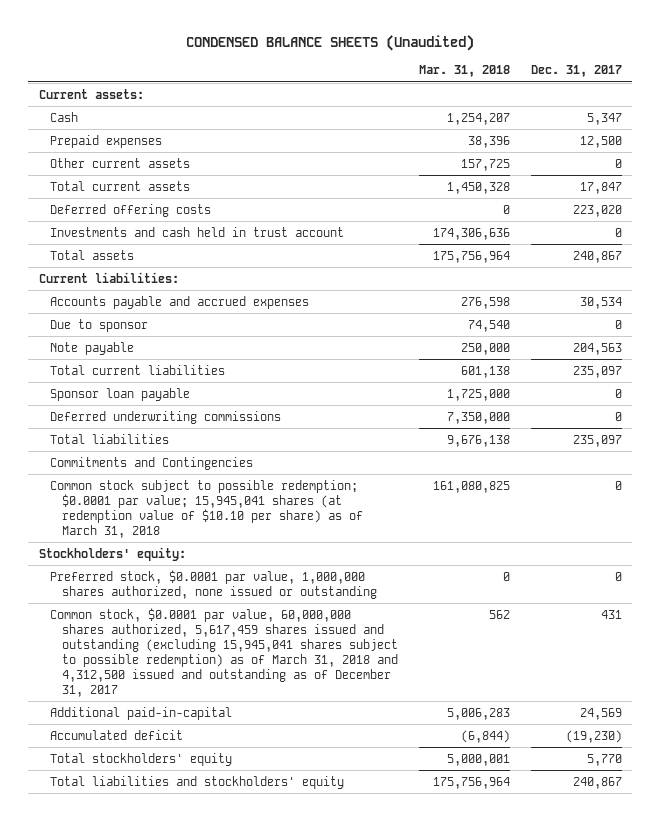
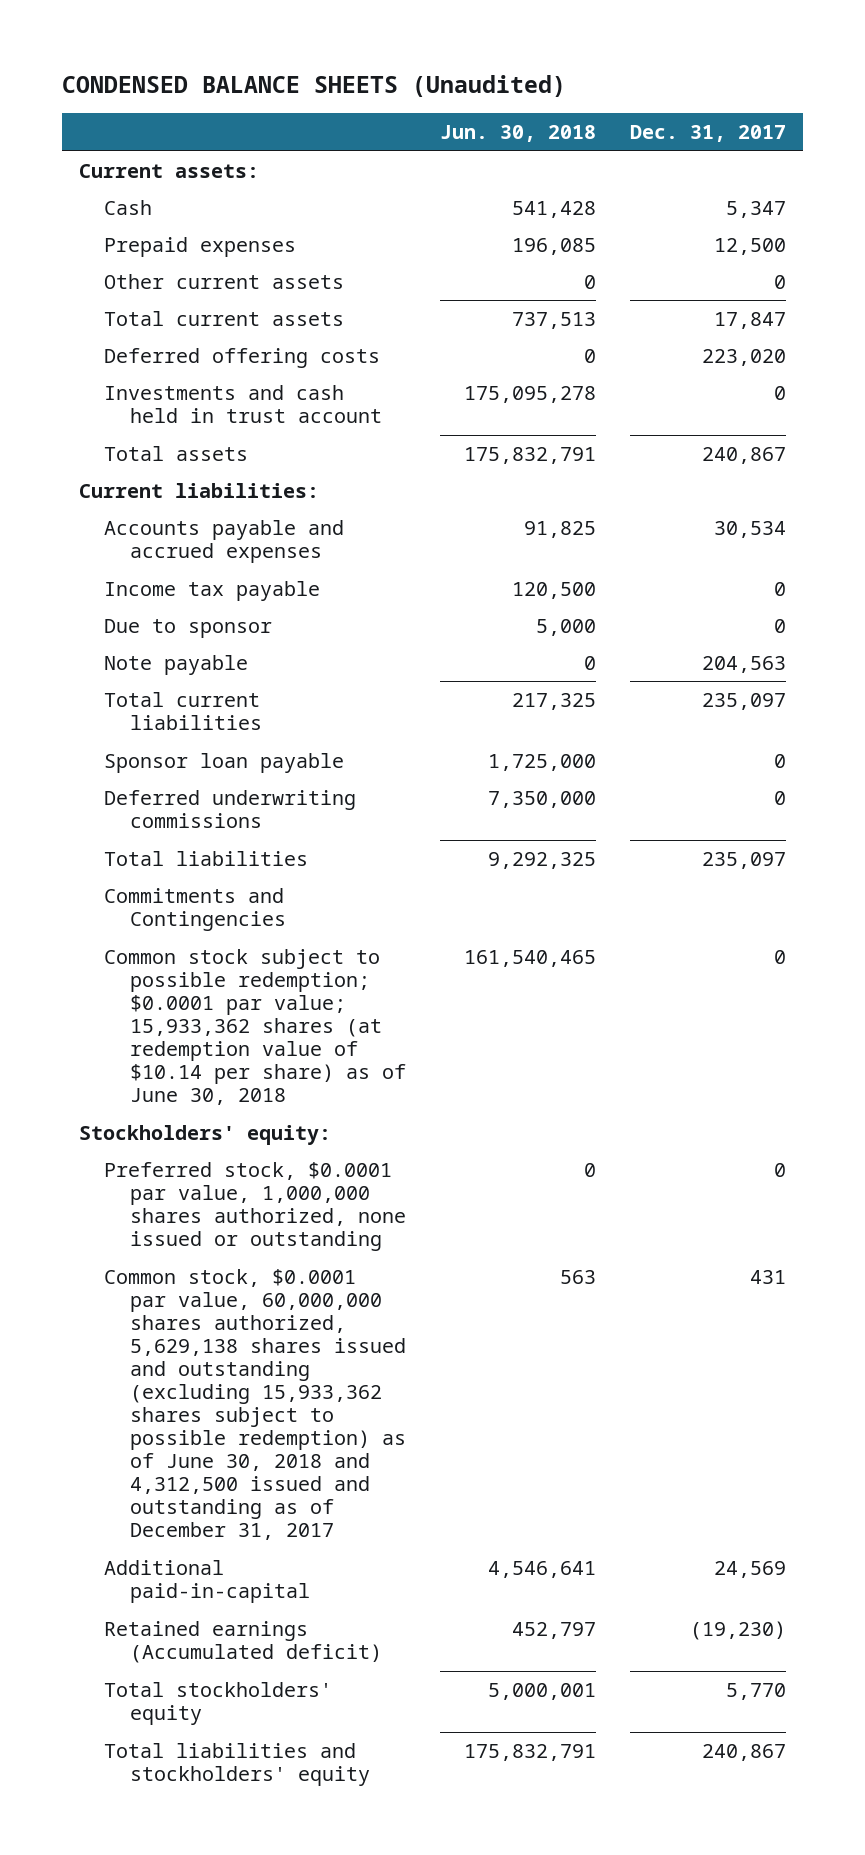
[418,65,510,78] Mar. 31, 2018 -> none
none -> [439,125,596,143] Jun. 30, 2018
none -> [104,580,321,601] Income tax payable
[50,479,363,538] Common stock subject to possible redemption; $0.0001 par value; 15,945,041 shares (at redemption value of $10.10 per share) as of March 31, 2018 -> [104,948,406,1106] Common stock subject to possible redemption; $0.0001 par value; 15,933,362 shares (at redemption value of $10.14 per share) as of June 30, 2018
[50,607,398,697] Common stock, $0.0001 par value, 60,000,000 shares authorized, 5,617,459 shares issued and outstanding (excluding 15,945,041 shares subject to possible redemption) as of March 31, 2018 and 4,312,500 issued and outstanding as of December 31, 2017 -> [104,1268,406,1541] Common stock, $0.0001 par value, 60,000,000 shares authorized, 5,629,138 shares issued and outstanding (excluding 15,933,362 shares subject to possible redemption) as of June 30, 2018 and 4,312,500 issued and outstanding as of December 31, 2017
[50,729,184,740] Accumulated deficit -> [104,1620,382,1663] Retained earnings (Accumulated deficit)

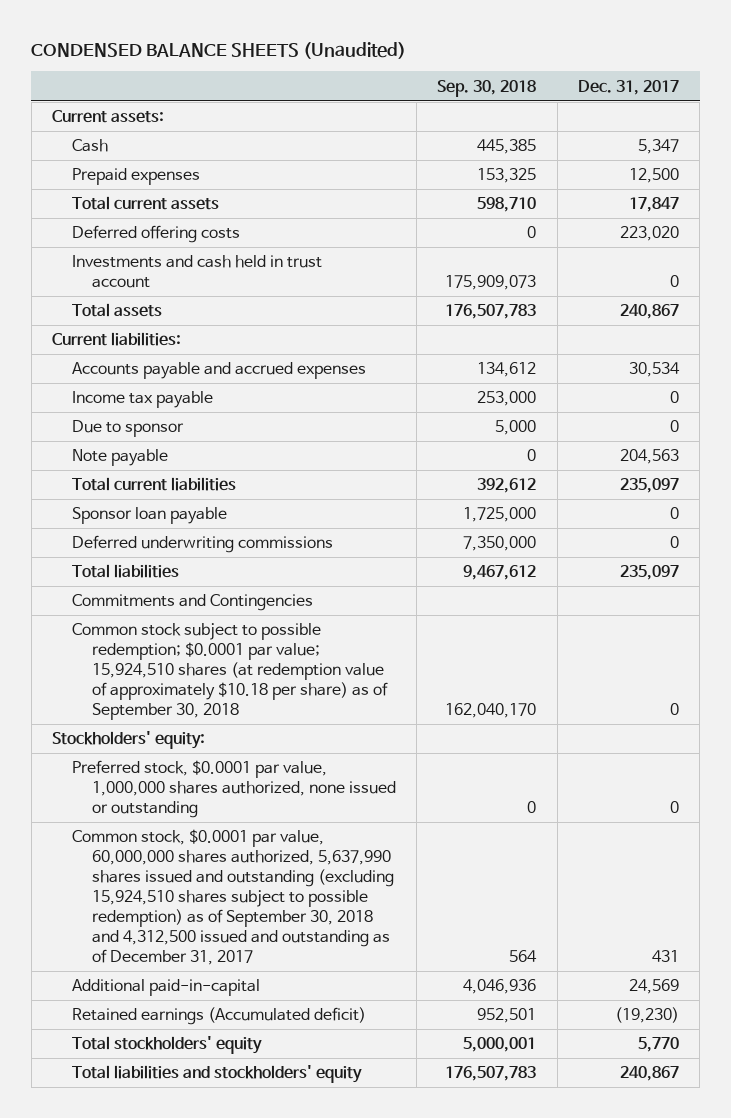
[439,125,596,143] Jun. 30, 2018 -> none
none -> [437,79,537,97] Sep. 30, 2018
[104,273,345,289] Other current assets -> none
[104,948,406,1106] Common stock subject to possible redemption; $0.0001 par value; 15,933,362 shares (at redemption value of $10.14 per share) as of June 30, 2018 -> [71,623,388,721] Common stock subject to possible redemption; $0.0001 par value; 15,924,510 shares (at redemption value of approximately $10.18 per share) as of September 30, 2018
[104,1268,406,1541] Common stock, $0.0001 par value, 60,000,000 shares authorized, 5,629,138 shares issued and outstanding (excluding 15,933,362 shares subject to possible redemption) as of June 30, 2018 and 4,312,500 issued and outstanding as of December 31, 2017 -> [71,829,394,966] Common stock, $0.0001 par value, 60,000,000 shares authorized, 5,637,990 shares issued and outstanding (excluding 15,924,510 shares subject to possible redemption) as of September 30, 2018 and 4,312,500 issued and outstanding as of December 31, 2017

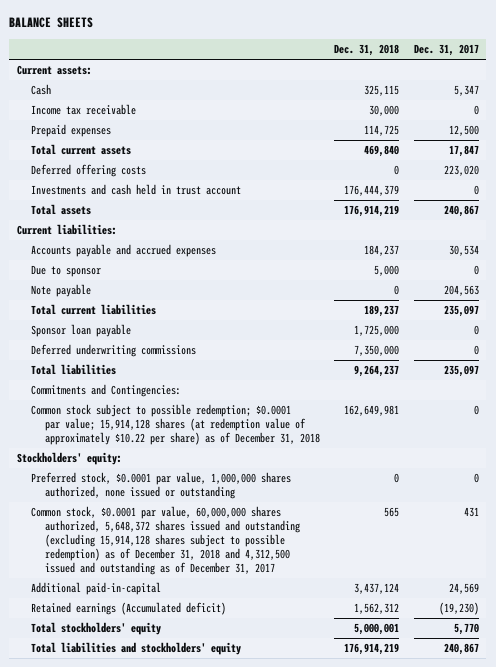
[31,41,407,59] CONDENSED BALANCE SHEETS (Unaudited) -> [9,17,94,29] BALANCE SHEETS
[437,79,537,97] Sep. 30, 2018 -> none
none -> [334,43,400,56] Dec. 31, 2018
none -> [30,104,136,116] Income tax receivable
[71,391,213,409] Income tax payable -> none
[71,594,313,612] Commitments and Contingencies -> [30,384,181,398] Commitments and Contingencies:
[71,623,388,721] Common stock subject to possible redemption; $0.0001 par value; 15,924,510 shares (at redemption value of approximately $10.18 per share) as of September 30, 2018 -> [30,404,320,446] Common stock subject to possible redemption; $0.0001 par value; 15,914,128 shares (at redemption value of approximately $10.22 per share) as of December 31, 2018
[71,829,394,966] Common stock, $0.0001 par value, 60,000,000 shares authorized, 5,637,990 shares issued and outstanding (excluding 15,924,510 shares subject to possible redemption) as of September 30, 2018 and 4,312,500 issued and outstanding as of December 31, 2017 -> [30,506,300,576] Common stock, $0.0001 par value, 60,000,000 shares authorized, 5,648,372 shares issued and outstanding (excluding 15,914,128 shares subject to possible redemption) as of December 31, 2018 and 4,312,500 issued and outstanding as of December 31, 2017

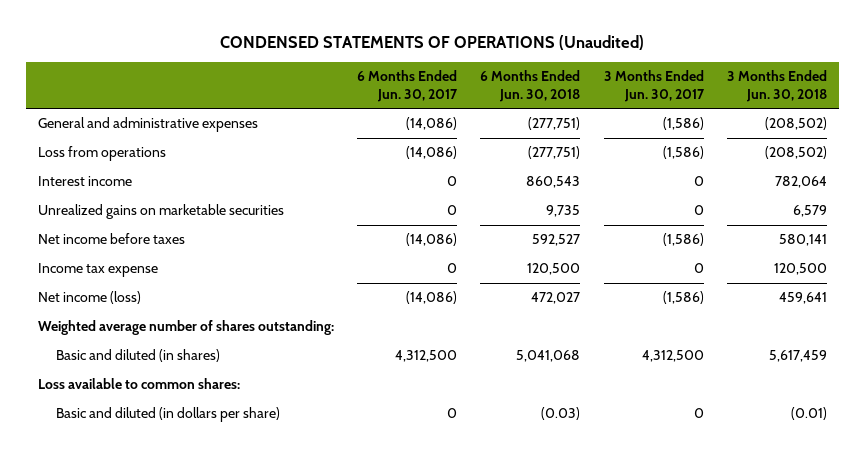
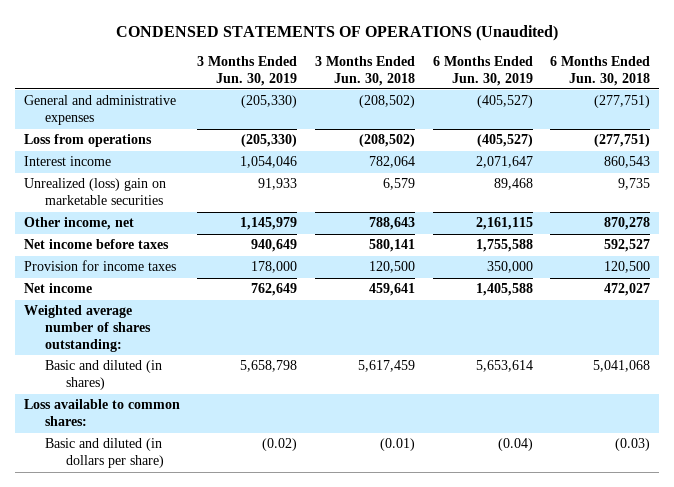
[357,70,459,102] 6 Months Ended Jun. 30, 2017 -> none
[603,70,705,102] 3 Months Ended Jun. 30, 2017 -> none
none -> [197,55,298,86] 3 Months Ended Jun. 30, 2019
none -> [432,55,533,86] 6 Months Ended Jun. 30, 2019
[37,204,284,220] Unrealized gains on marketable securities -> [23,178,166,206] Unrealized (loss) gain on marketable securities
none -> [23,217,134,231] Other income, net
[37,263,158,278] Income tax expense -> [23,260,176,272] Provision for income taxes
[37,291,141,305] Net income (loss) -> [23,283,92,294] Net income

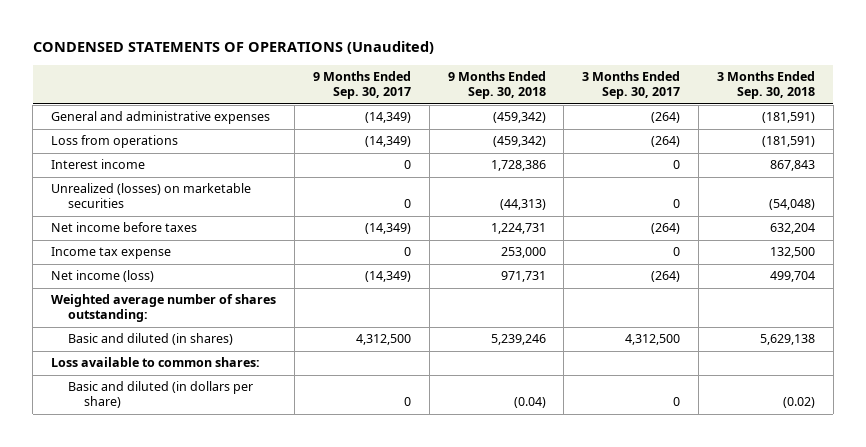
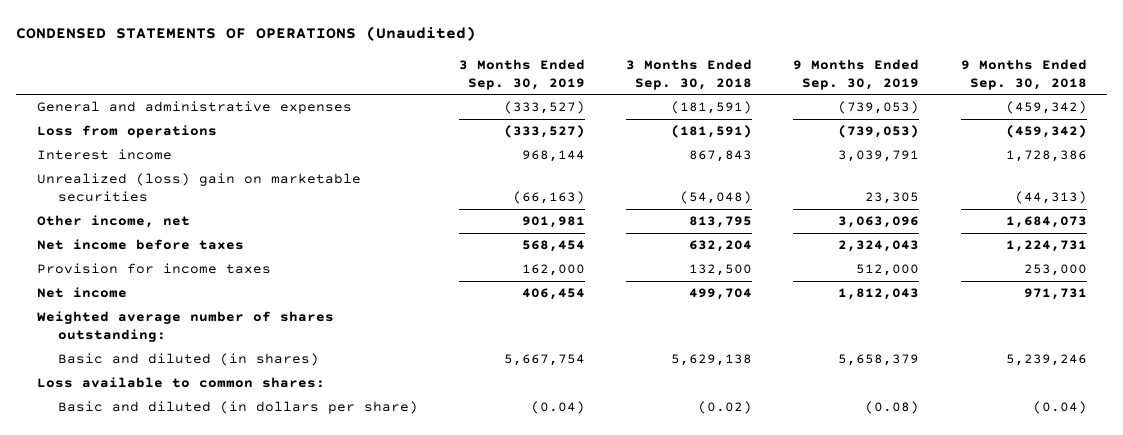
[312,71,411,100] 9 Months Ended Sep. 30, 2017 -> none
[582,71,681,100] 3 Months Ended Sep. 30, 2017 -> none
none -> [459,58,586,90] 3 Months Ended Sep. 30, 2019
none -> [793,58,920,90] 9 Months Ended Sep. 30, 2019
[51,183,252,209] Unrealized (losses) on marketable securities -> [36,173,361,202] Unrealized (loss) gain on marketable securities
none -> [36,215,190,229] Other income, net
[51,247,172,260] Income tax expense -> [36,263,271,275] Provision for income taxes
[51,270,155,283] Net income (loss) -> [36,287,127,299] Net income

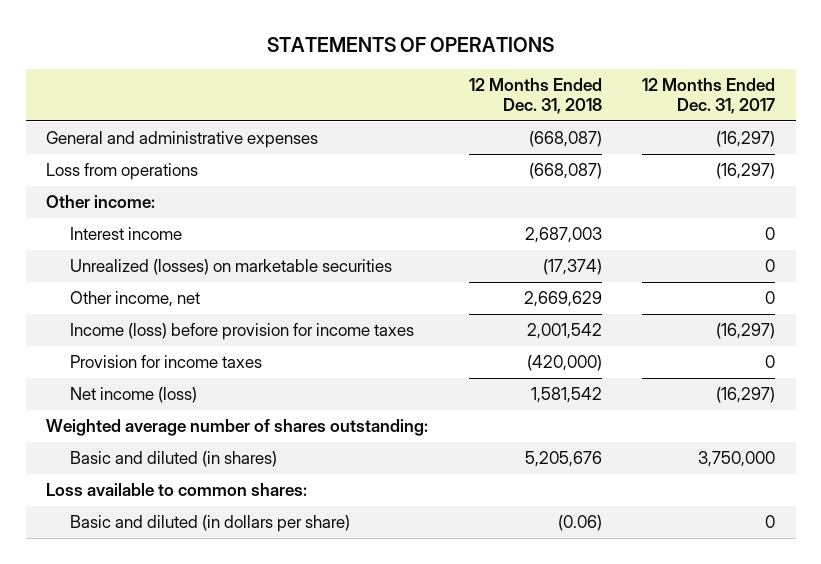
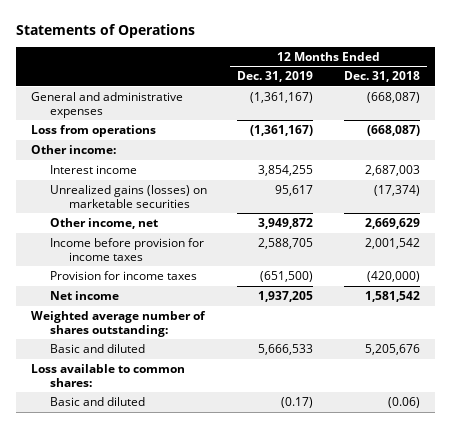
[266,37,554,53] STATEMENTS OF OPERATIONS -> [16,23,196,38] Statements of Operations
[642,78,776,115] 12 Months Ended Dec. 31, 2017 -> none
none -> [237,71,314,83] Dec. 31, 2019
[69,258,392,275] Unrealized (losses) on marketable securities -> [50,184,208,208] Unrealized gains (losses) on marketable securities
[69,322,414,340] Income (loss) before provision for income taxes -> [50,237,205,261] Income before provision for income taxes
[69,386,197,403] Net income (loss) -> [50,290,120,300] Net income
[69,450,277,467] Basic and diluted (in shares) -> [50,343,146,353] Basic and diluted
[69,514,350,532] Basic and diluted (in dollars per share) -> [50,396,146,406] Basic and diluted

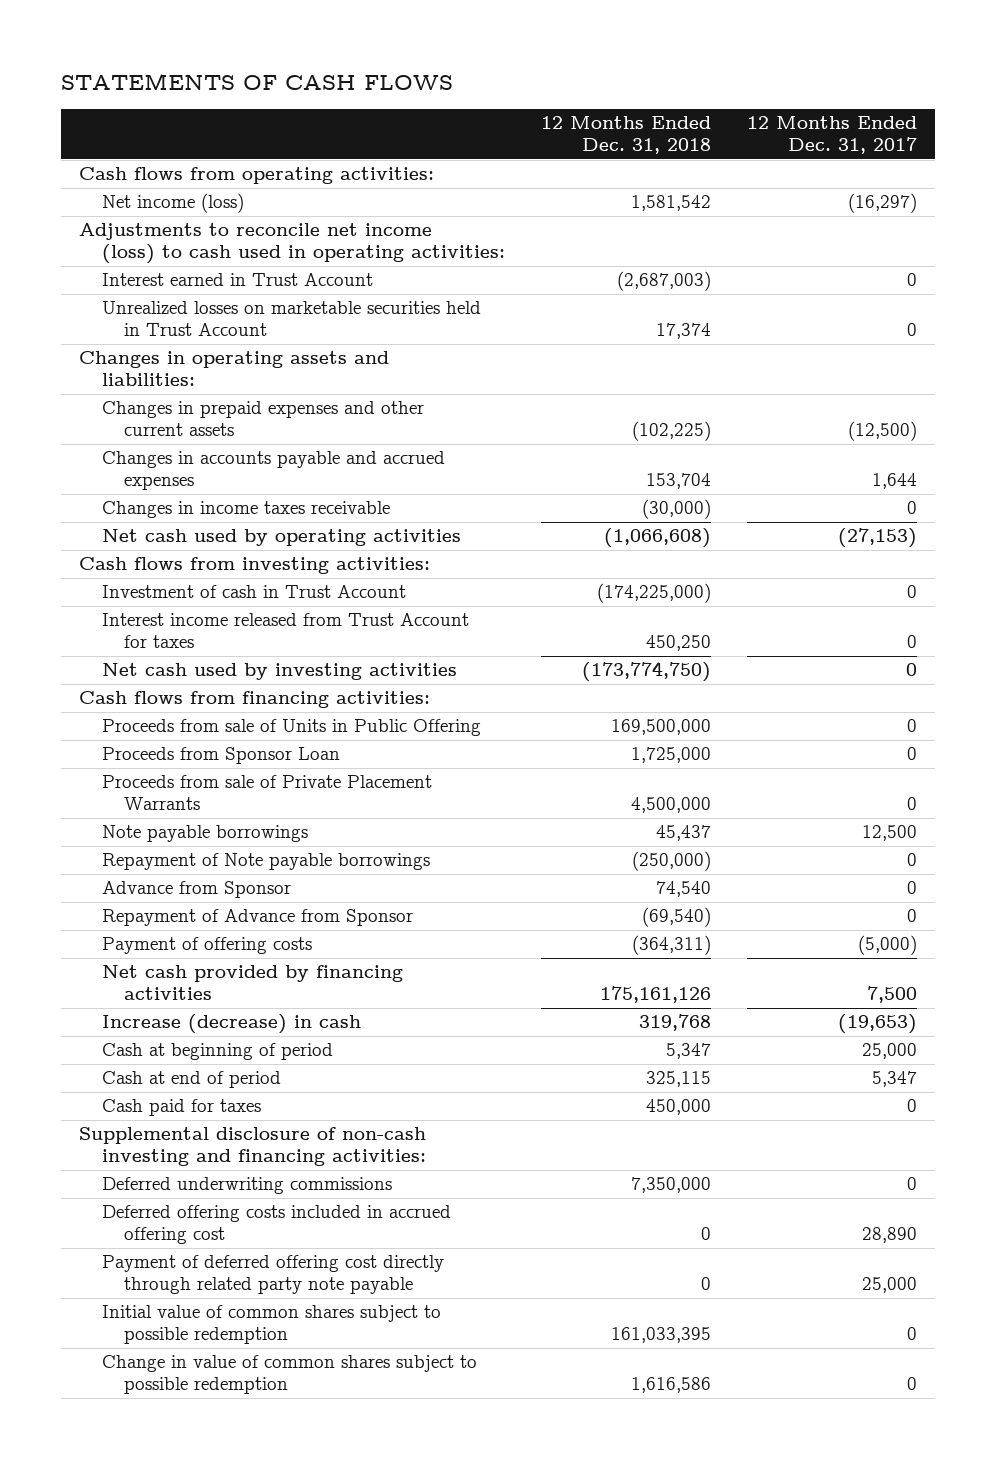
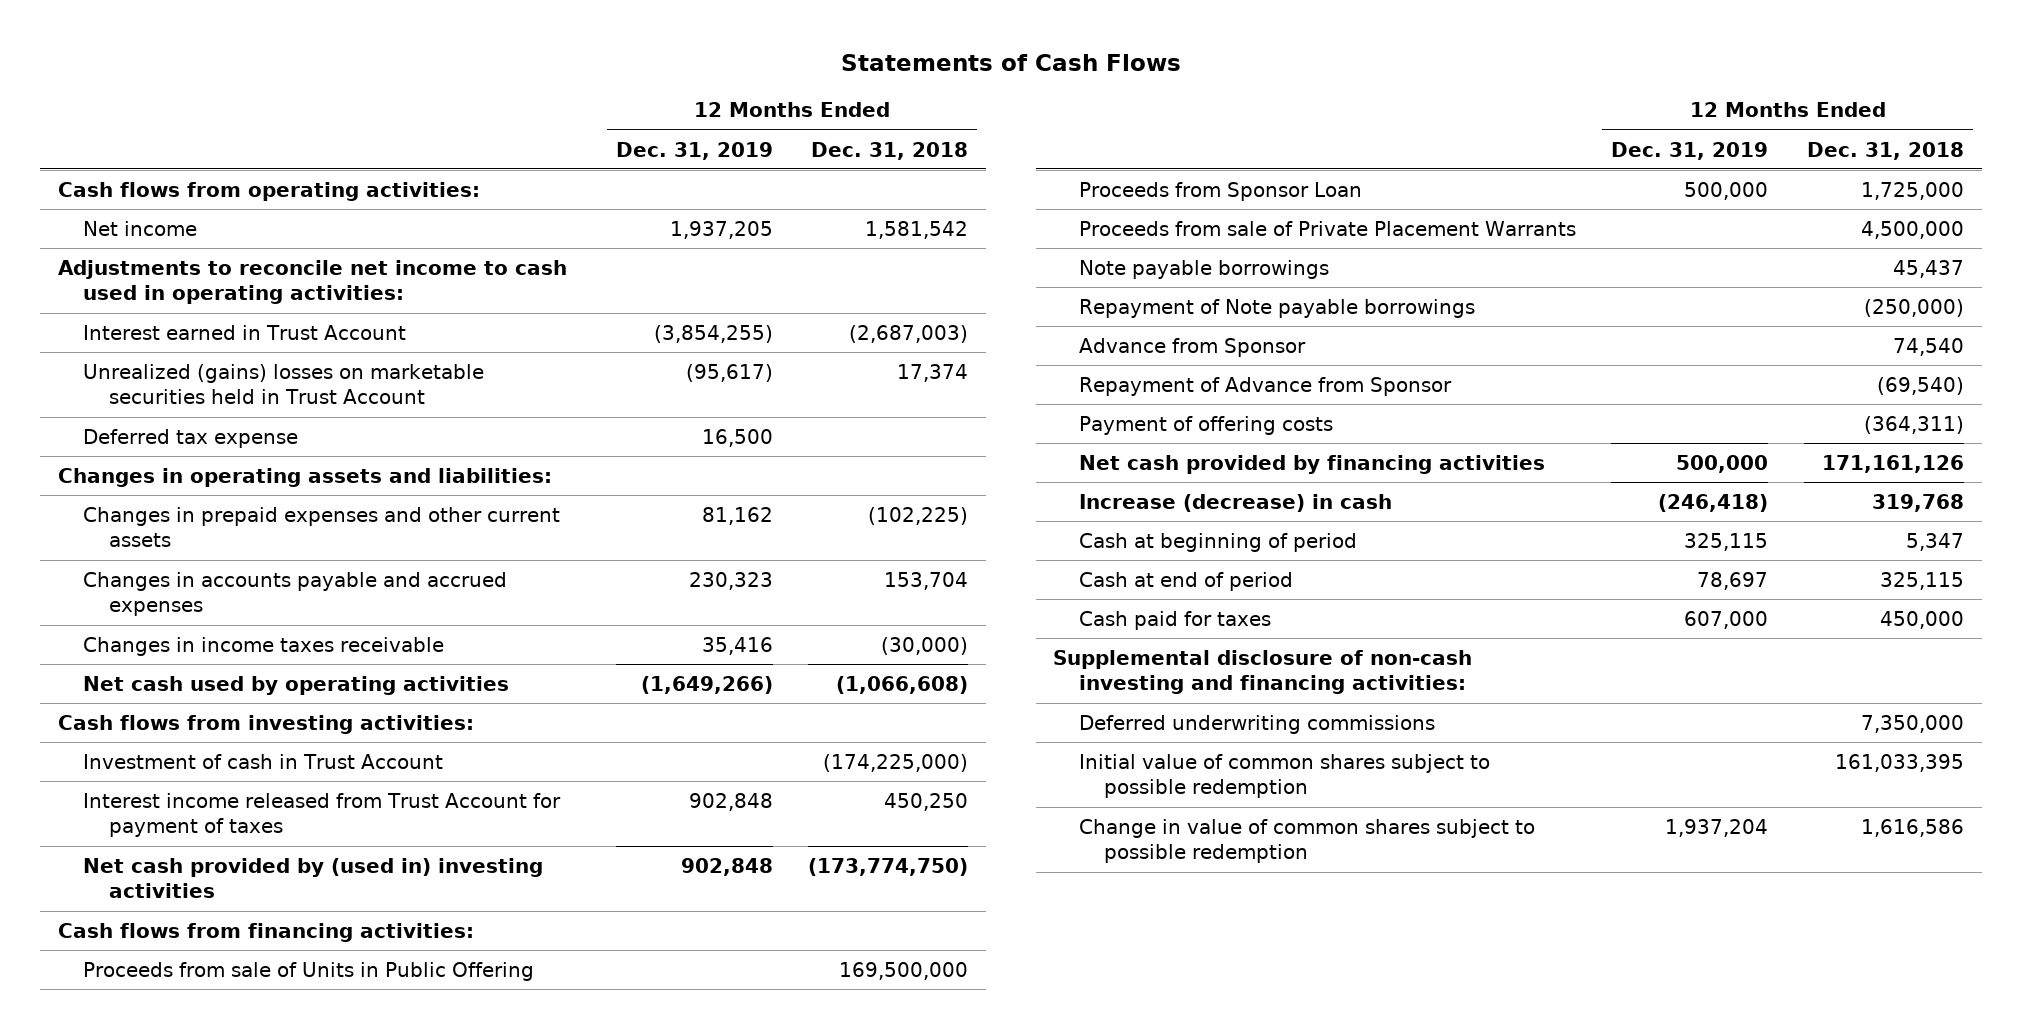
[61,73,454,91] STATEMENTS OF CASH FLOWS -> [840,53,1181,71] Statements of Cash Flows
[746,116,917,155] 12 Months Ended Dec. 31, 2017 -> none
none -> [615,141,773,160] Dec. 31, 2019
[101,193,244,214] Net income (loss) -> [83,220,198,236] Net income
[79,223,505,265] Adjustments to reconcile net income (loss) to cash used in operating activities: -> [57,259,567,305] Adjustments to reconcile net income to cash used in operating activities:
[101,301,481,337] Unrealized losses on marketable securities held in Trust Account -> [83,363,485,405] Unrealized (gains) losses on marketable securities held in Trust Account
none -> [83,428,299,448] Deferred tax expense
[101,613,469,649] Interest income released from Trust Account for taxes -> [83,792,562,838] Interest income released from Trust Account for payment of taxes
[101,663,457,681] Net cash used by investing activities -> [83,857,544,899] Net cash provided by (used in) investing activities
[599,986,711,1004] 175,161,126 -> [1821,454,1964,473] 171,161,126
[101,1205,451,1245] Deferred offering costs included in accrued offering cost -> none
[101,1255,444,1295] Payment of deferred offering cost directly through related party note payable -> none

